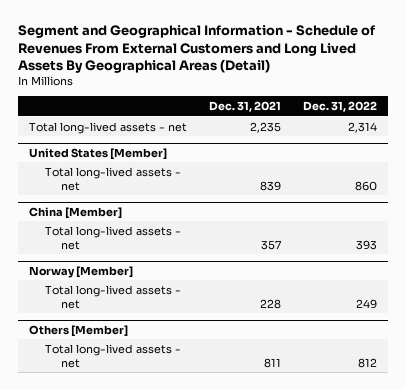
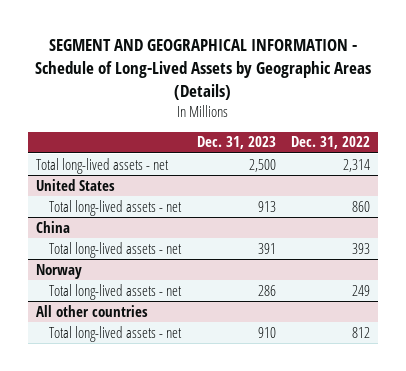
[17,25,375,74] Segment and Geographical Information - Schedule of Revenues From External Customers and Long Lived Assets By Geographical Areas (Detail) -> [34,39,371,101] SEGMENT AND GEOGRAPHICAL INFORMATION - Schedule of Long-Lived Assets by Geographic Areas (Details)
[208,101,281,113] Dec. 31, 2021 -> none
none -> [196,136,276,150] Dec. 31, 2023
[28,147,167,160] United States [Member] -> [35,178,115,191] United States
[28,206,122,219] China [Member] -> [35,220,70,233] China
[28,265,133,278] Norway [Member] -> [35,263,82,279] Norway
[28,324,128,337] Others [Member] -> none
none -> [35,304,148,317] All other countries

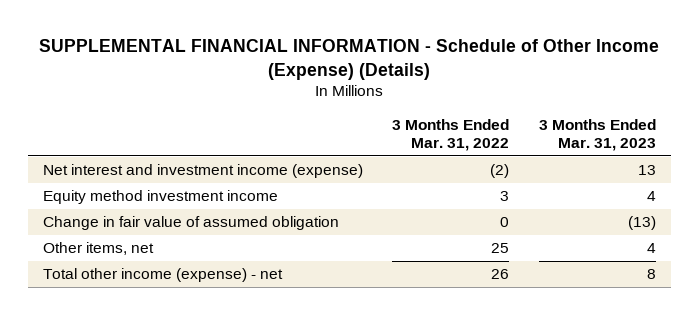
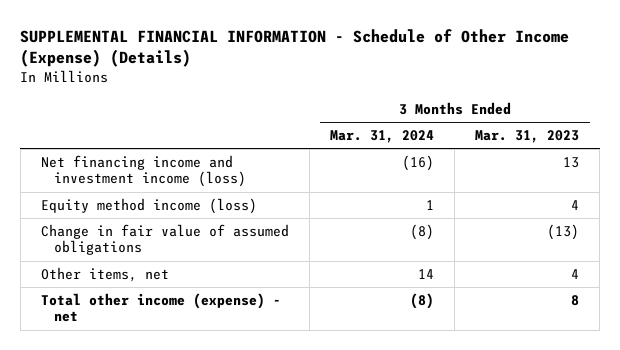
[392,118,510,152] 3 Months Ended Mar. 31, 2022 -> none
none -> [330,130,435,144] Mar. 31, 2024
[42,164,363,179] Net interest and investment income (expense) -> [41,154,247,188] Net financing income and investment income (loss)
[42,190,278,205] Equity method investment income -> [41,197,258,214] Equity method income (loss)
[42,216,339,231] Change in fair value of assumed obligation -> [41,223,290,256] Change in fair value of assumed obligations

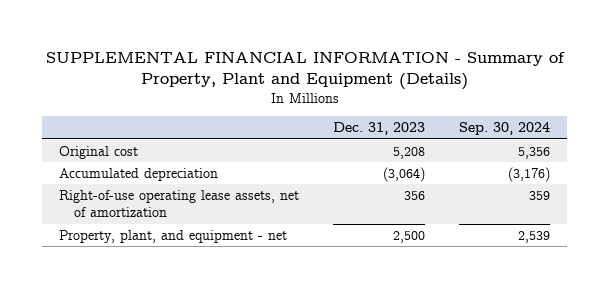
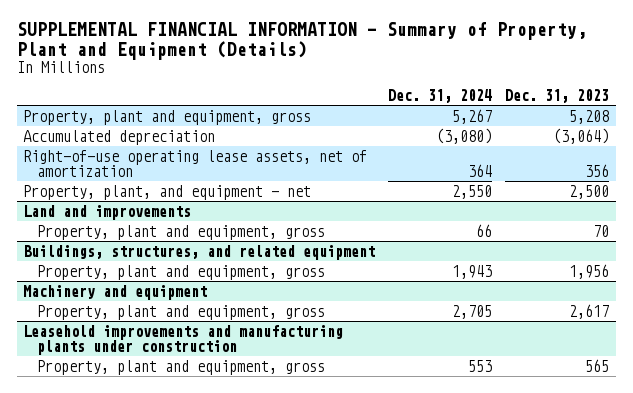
[459,122,551,136] Sep. 30, 2024 -> none
none -> [388,88,493,103] Dec. 31, 2024
[58,145,138,159] Original cost -> [23,109,312,125] Property, plant and equipment, gross
none -> [23,204,192,220] Land and improvements
none -> [36,224,325,240] Property, plant and equipment, gross
none -> [23,244,376,260] Buildings, structures, and related equipment
none -> [36,264,325,280] Property, plant and equipment, gross
none -> [23,284,208,300] Machinery and equipment
none -> [36,304,325,320] Property, plant and equipment, gross
none -> [23,324,344,356] Leasehold improvements and manufacturing plants under construction
none -> [36,359,325,375] Property, plant and equipment, gross

